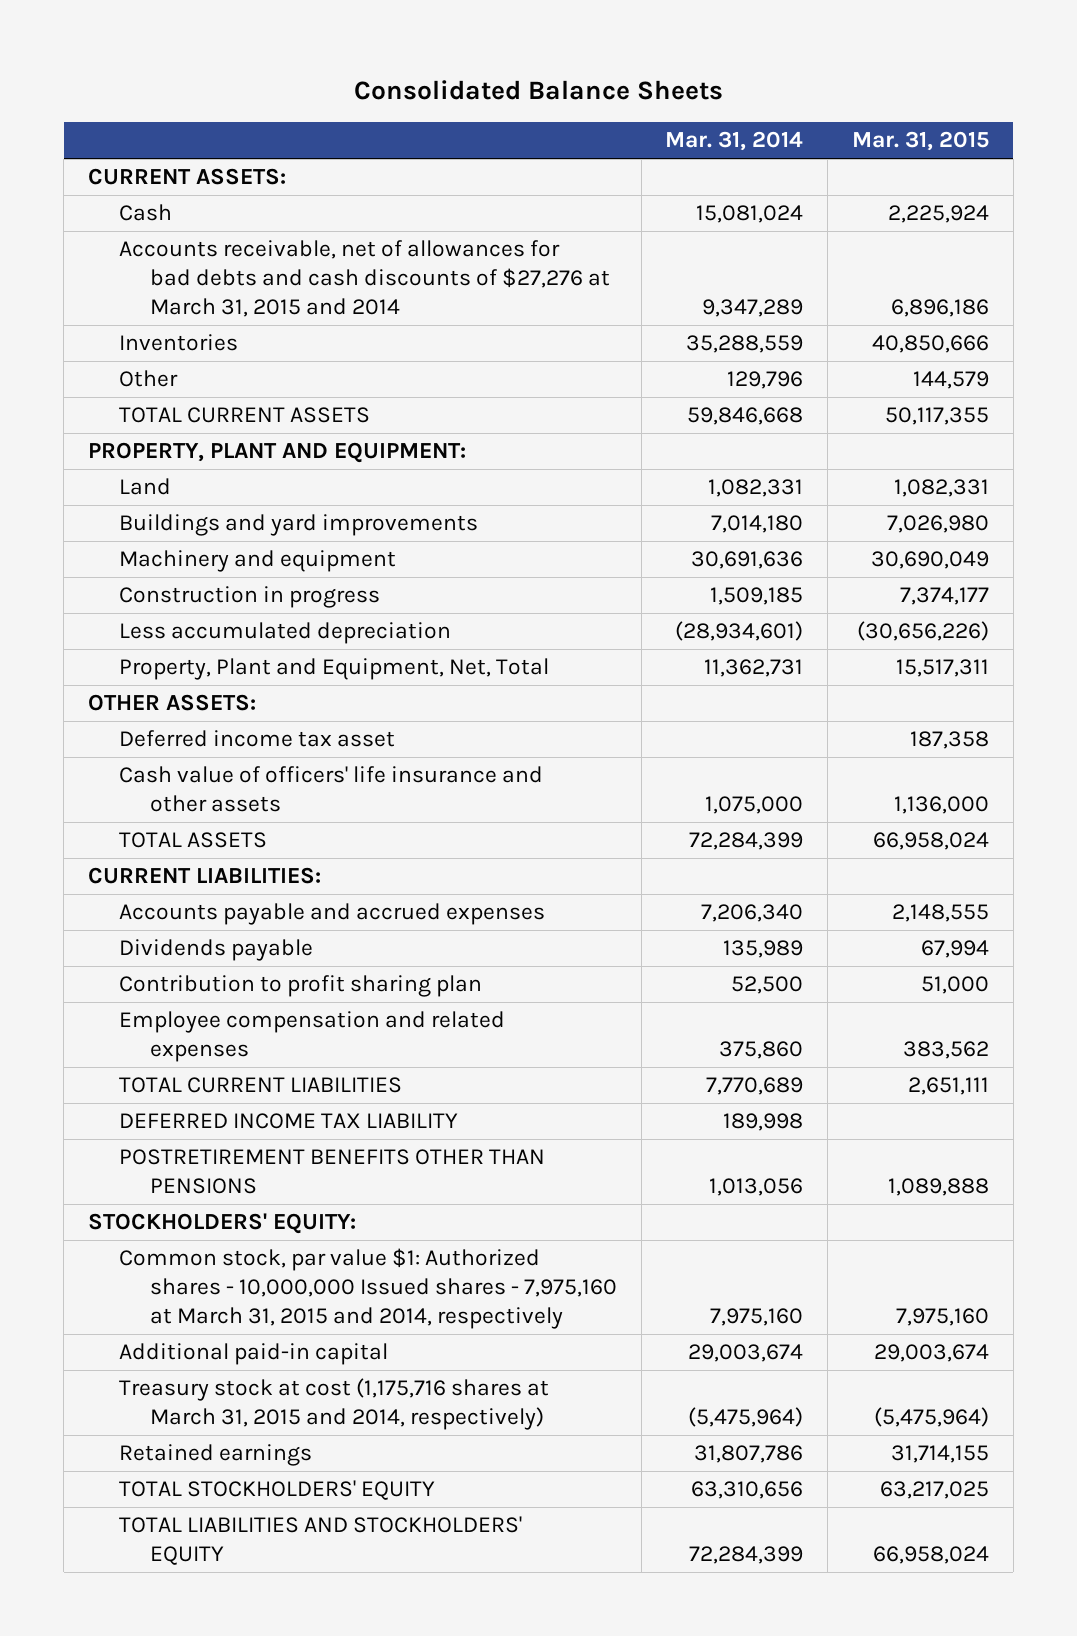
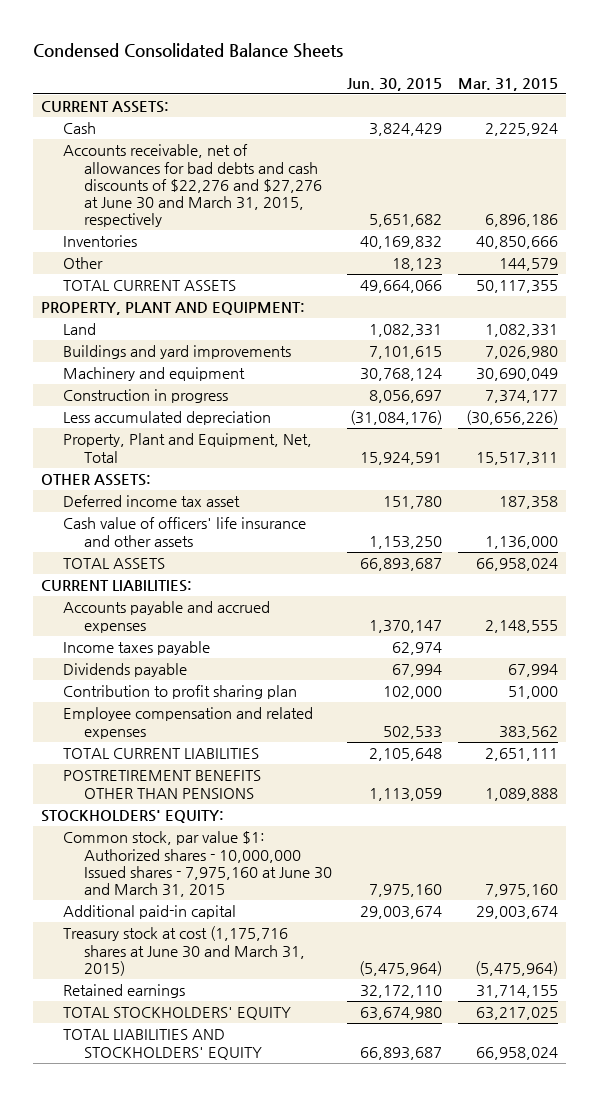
[353,80,723,101] Consolidated Balance Sheets -> [33,43,344,59] Condensed Consolidated Balance Sheets
[665,131,804,152] Mar. 31, 2014 -> none
none -> [347,77,443,91] Jun. 30, 2015
[118,240,610,318] Accounts receivable, net of allowances for bad debts and cash discounts of $27,276 at March 31, 2015 and 2014 -> [62,144,323,227] Accounts receivable, net of allowances for bad debts and cash discounts of $22,276 and $27,276 at June 30 and March 31, 2015, respectively
none -> [62,641,210,656] Income taxes payable
[118,1113,458,1130] DEFERRED INCOME TAX LIABILITY -> none
[118,1248,617,1330] Common stock, par value $1: Authorized shares - 10,000,000 Issued shares - 7,975,160 at March 31, 2015 and 2014, respectively -> [62,831,333,897] Common stock, par value $1: Authorized shares - 10,000,000 Issued shares - 7,975,160 at June 30 and March 31, 2015
[118,1378,549,1431] Treasury stock at cost (1,175,716 shares at March 31, 2015 and 2014, respectively) -> [62,926,306,976] Treasury stock at cost (1,175,716 shares at June 30 and March 31, 2015)

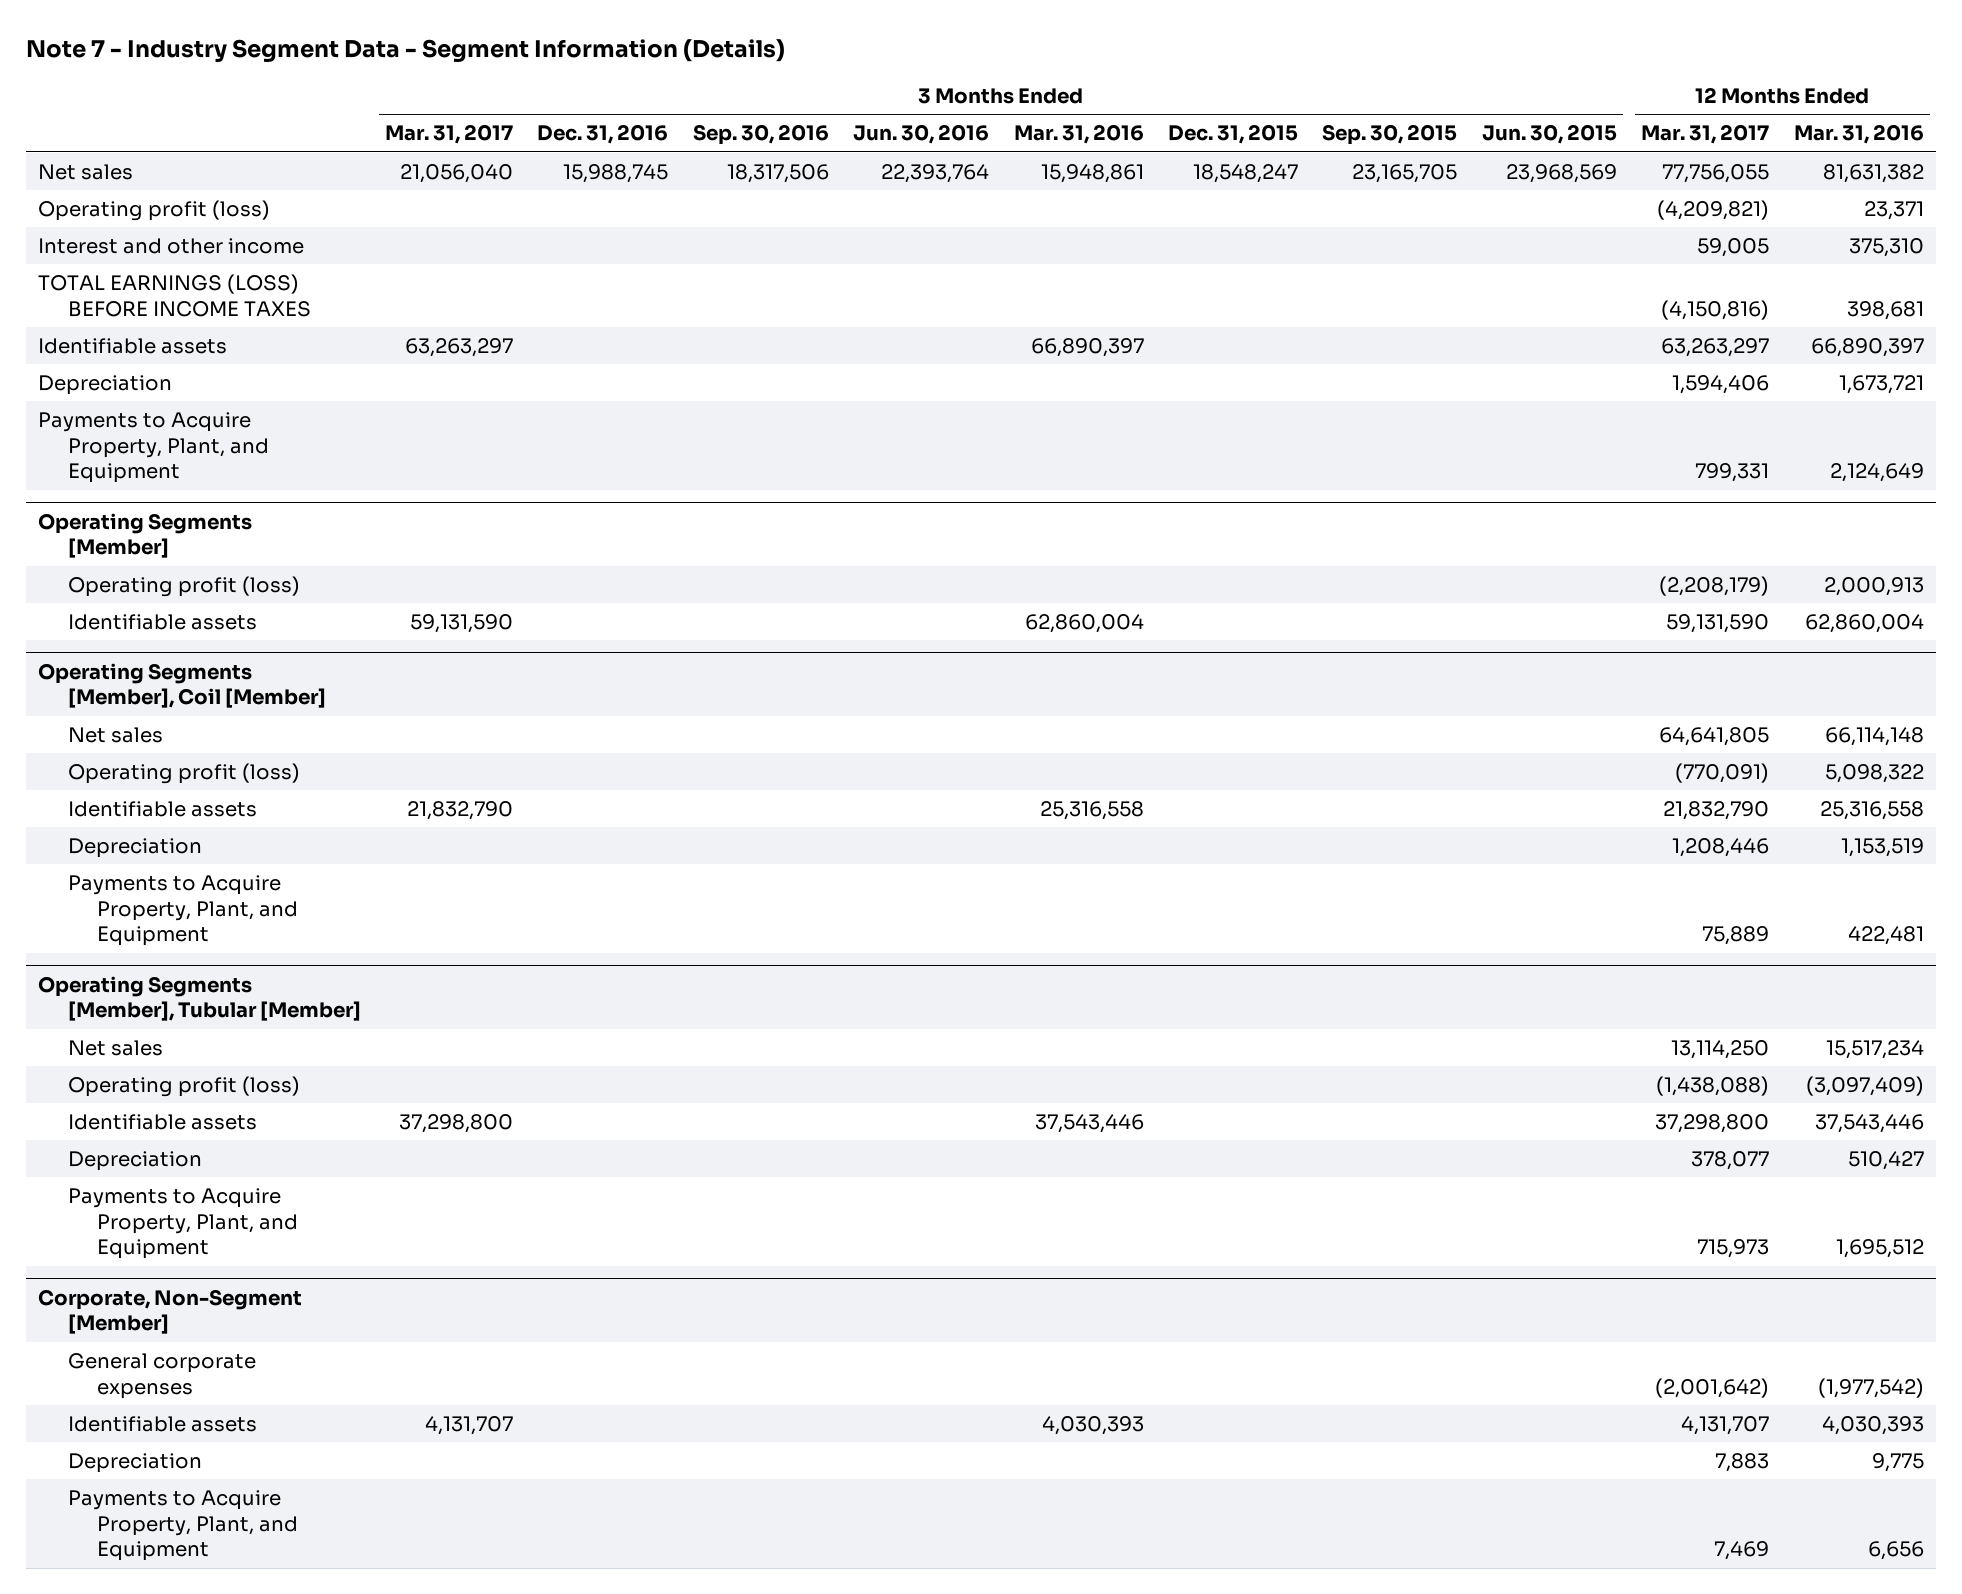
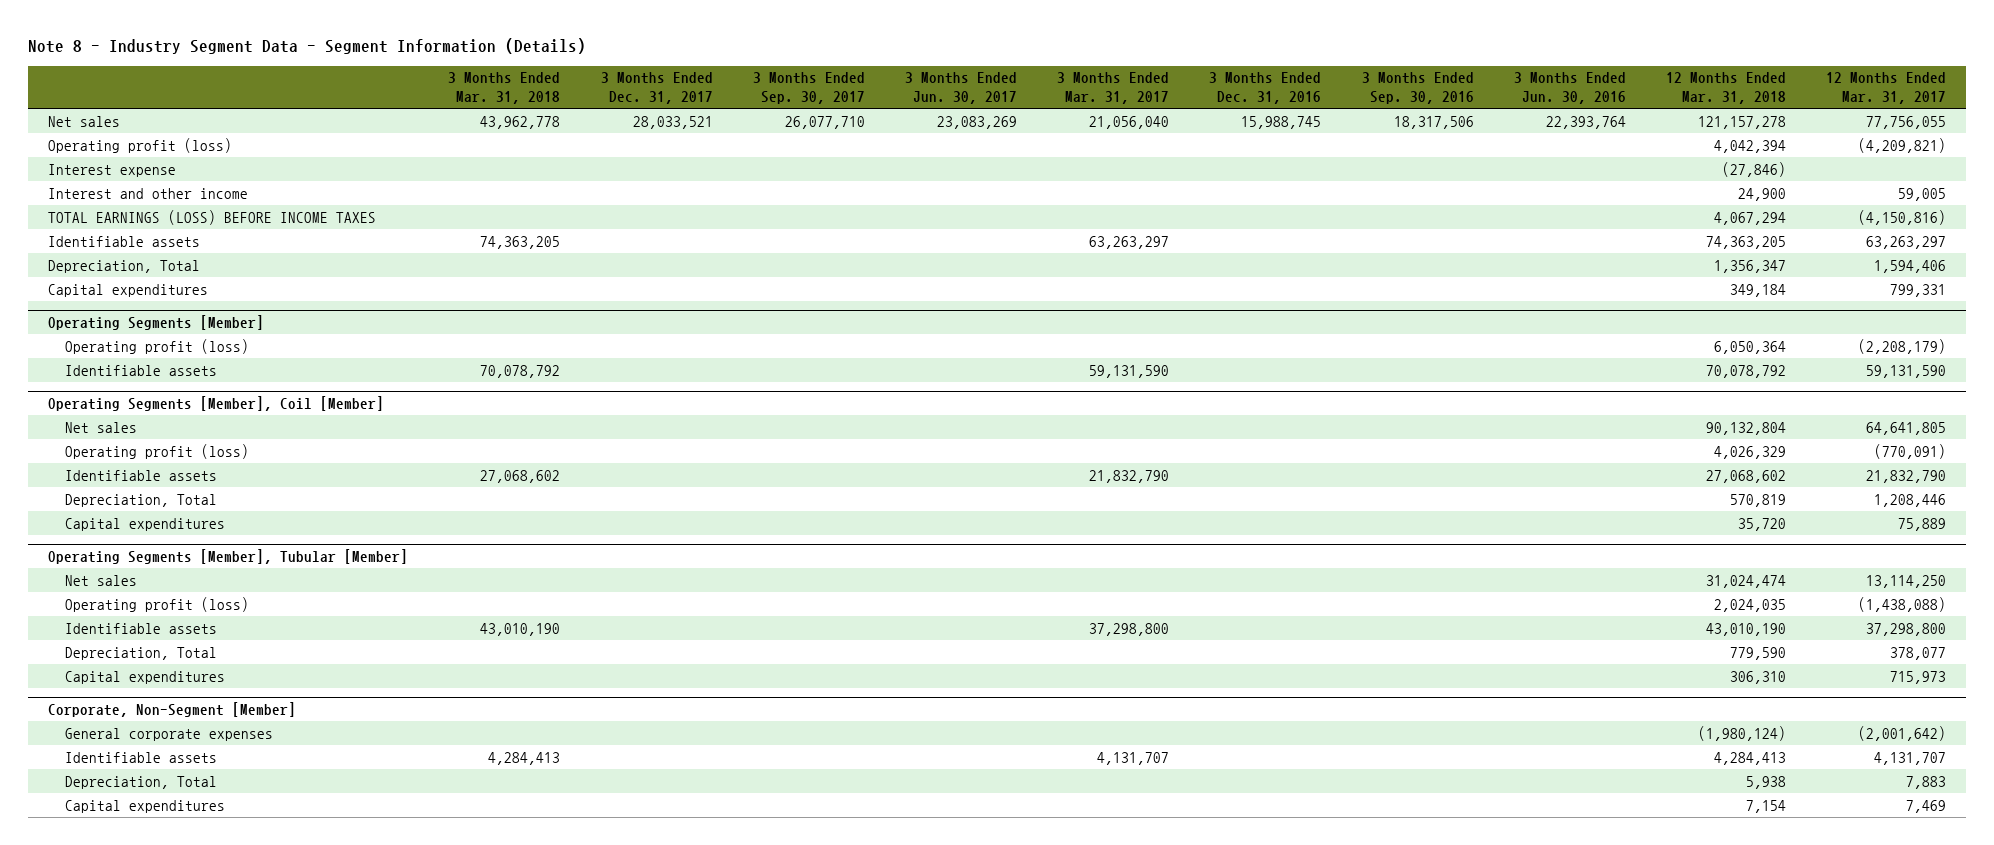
[25,38,785,63] Note 7 - Industry Segment Data - Segment Information (Details) -> [28,38,587,55] Note 8 - Industry Segment Data - Segment Information (Details)
[1013,124,1144,145] Mar. 31, 2016 -> none
[1167,124,1298,145] Dec. 31, 2015 -> none
[1322,124,1458,146] Sep. 30, 2015 -> none
[1481,124,1617,145] Jun. 30, 2015 -> none
[1793,124,1924,145] Mar. 31, 2016 -> none
none -> [448,72,561,105] 3 Months Ended Mar. 31, 2018
none -> [600,72,713,105] 3 Months Ended Dec. 31, 2017
none -> [752,72,865,105] 3 Months Ended Sep. 30, 2017
none -> [905,72,1018,105] 3 Months Ended Jun. 30, 2017
none -> [1665,72,1786,105] 12 Months Ended Mar. 31, 2018
none -> [48,163,177,177] Interest expense
[38,374,173,395] Depreciation -> [48,259,201,273] Depreciation, Total
[38,411,269,484] Payments to Acquire Property, Plant, and Equipment -> [48,283,209,297] Capital expenditures
[67,837,202,858] Depreciation -> [65,493,218,507] Depreciation, Total
[67,874,298,947] Payments to Acquire Property, Plant, and Equipment -> [65,517,226,531] Capital expenditures
[67,1150,202,1171] Depreciation -> [65,646,218,660] Depreciation, Total
[67,1187,298,1260] Payments to Acquire Property, Plant, and Equipment -> [65,670,226,684] Capital expenditures
[67,1452,202,1473] Depreciation -> [65,775,218,789] Depreciation, Total
[67,1489,298,1562] Payments to Acquire Property, Plant, and Equipment -> [65,799,226,813] Capital expenditures

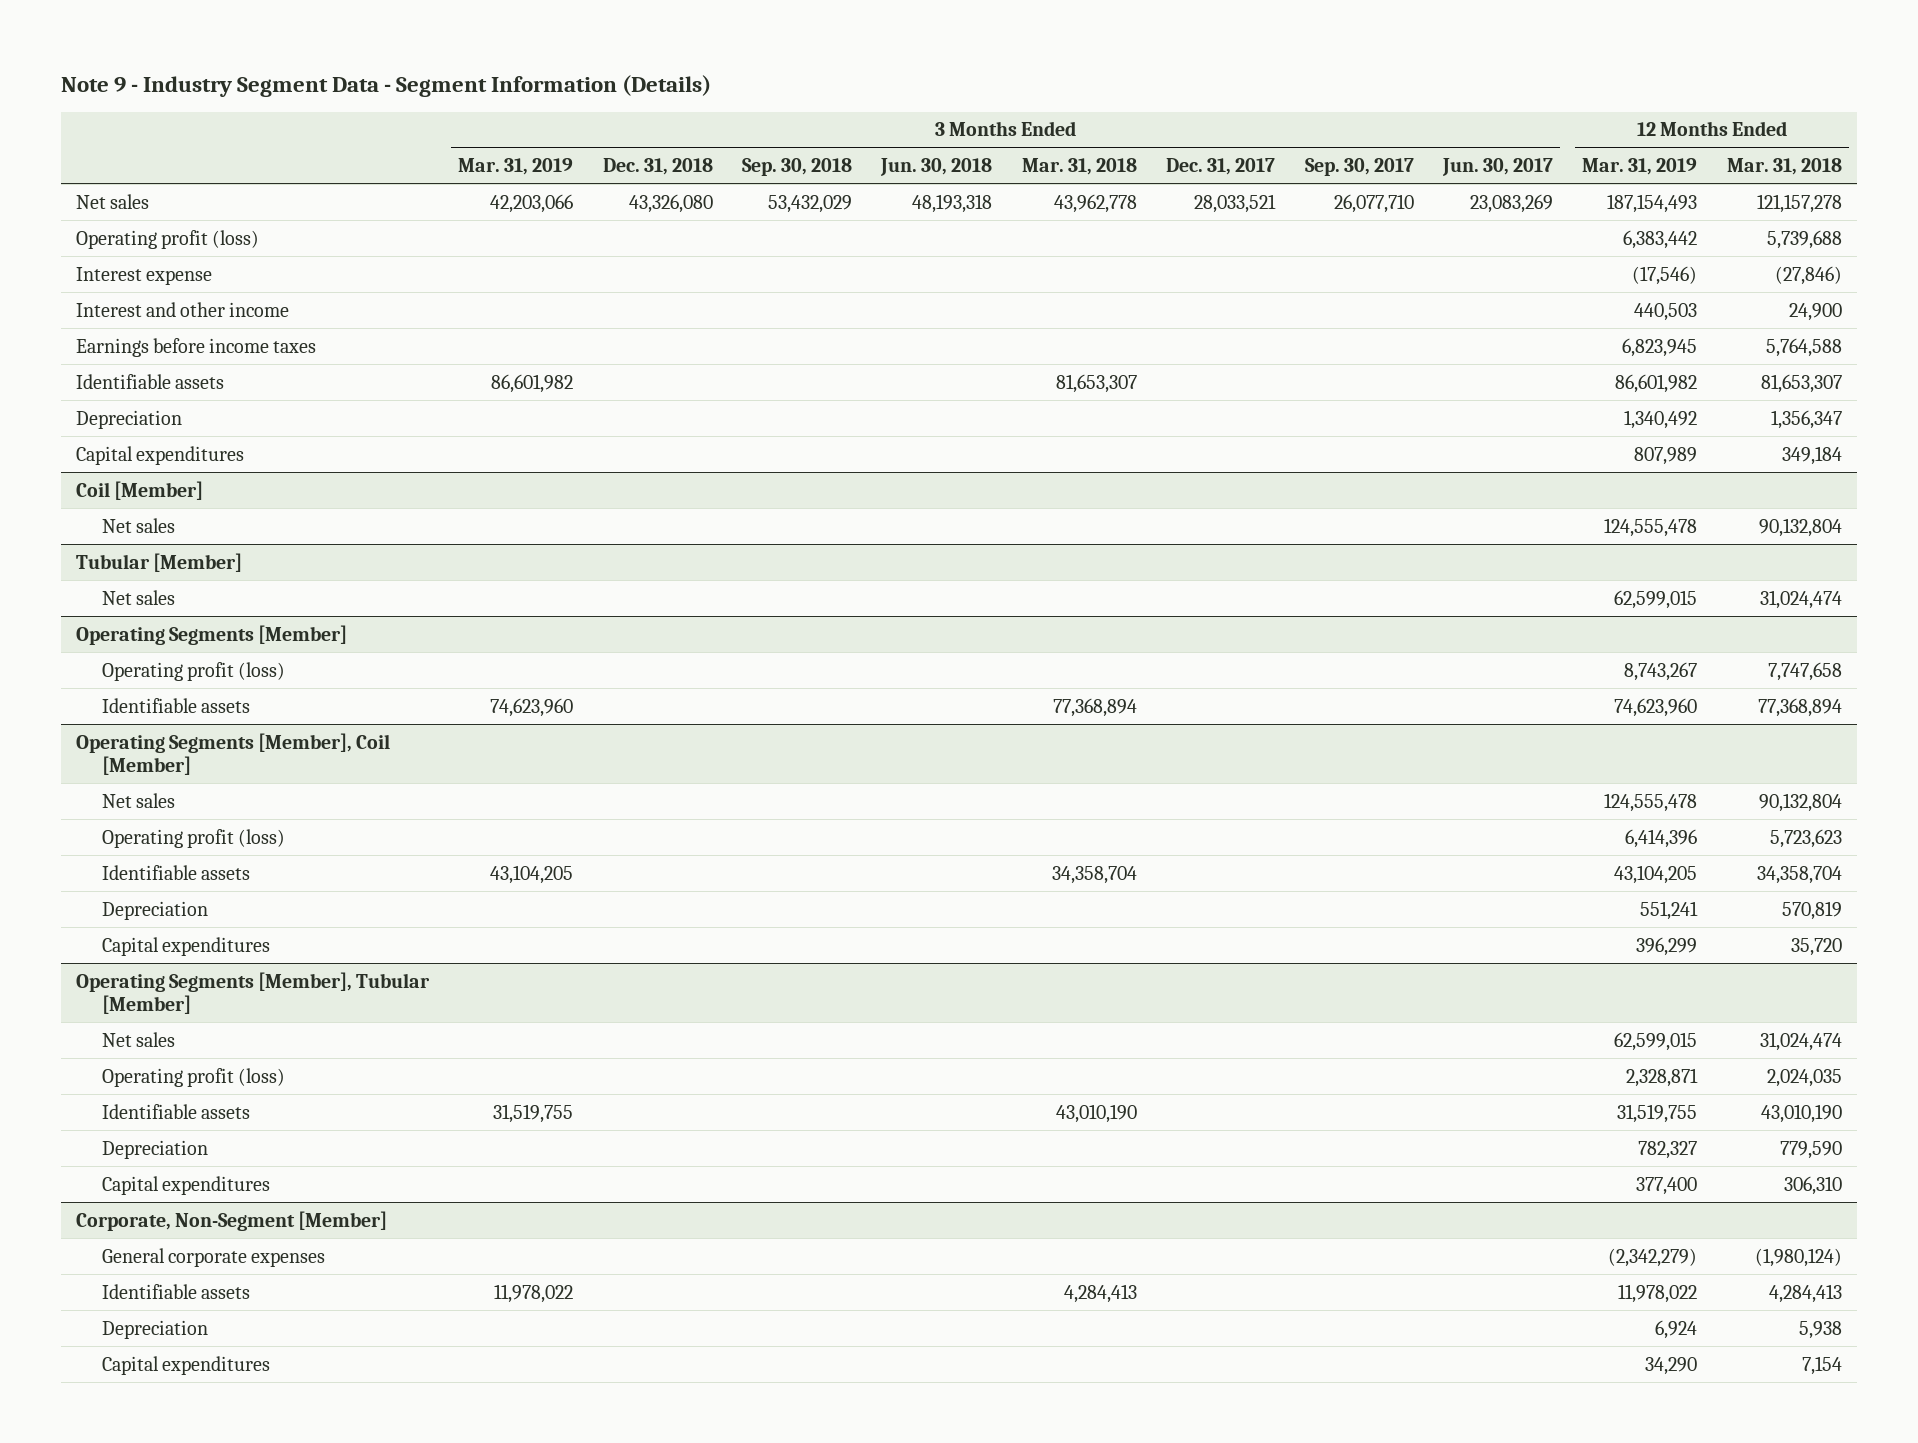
[28,38,587,55] Note 8 - Industry Segment Data - Segment Information (Details) -> [61,74,712,97] Note 9 - Industry Segment Data - Segment Information (Details)
[1057,72,1170,105] 3 Months Ended Mar. 31, 2017 -> none
[1209,72,1322,105] 3 Months Ended Dec. 31, 2016 -> none
[1361,72,1474,105] 3 Months Ended Sep. 30, 2016 -> none
[1513,72,1626,105] 3 Months Ended Jun. 30, 2016 -> none
[1826,72,1947,105] 12 Months Ended Mar. 31, 2017 -> none
none -> [458,158,574,176] Mar. 31, 2019
none -> [602,158,713,176] Dec. 31, 2018
none -> [742,158,853,177] Sep. 30, 2018
none -> [880,158,993,177] Jun. 30, 2018
none -> [1582,158,1698,176] Mar. 31, 2019
[1713,139,1786,153] 4,042,394 -> [1766,229,1842,249] 5,739,688
[48,209,377,225] TOTAL EARNINGS (LOSS) BEFORE INCOME TAXES -> [75,337,316,357] Earnings before income taxes
[1713,211,1786,225] 4,067,294 -> [1765,337,1842,357] 5,764,588
[480,235,561,249] 74,363,205 -> [1055,373,1137,393] 81,653,307
[1705,235,1786,249] 74,363,205 -> [1760,373,1842,393] 81,653,307
[48,259,201,273] Depreciation, Total -> [75,409,182,429] Depreciation
none -> [75,480,203,500] Coil [Member]
none -> [101,517,175,533] Net sales
none -> [75,552,242,572] Tubular [Member]
none -> [101,589,175,605] Net sales
[1713,340,1786,354] 6,050,364 -> [1767,661,1842,681] 7,747,658
[480,364,561,378] 70,078,792 -> [1052,697,1137,717] 77,368,894
[1705,364,1786,378] 70,078,792 -> [1757,697,1842,717] 77,368,894
[1713,445,1786,459] 4,026,329 -> [1769,828,1842,848] 5,723,623
[480,469,561,483] 27,068,602 -> [1051,865,1137,884] 34,358,704
[1705,469,1786,483] 27,068,602 -> [1756,865,1842,884] 34,358,704
[65,493,218,507] Depreciation, Total -> [101,900,208,920] Depreciation
[65,646,218,660] Depreciation, Total -> [101,1139,208,1159] Depreciation
[65,775,218,789] Depreciation, Total -> [101,1319,208,1339] Depreciation

